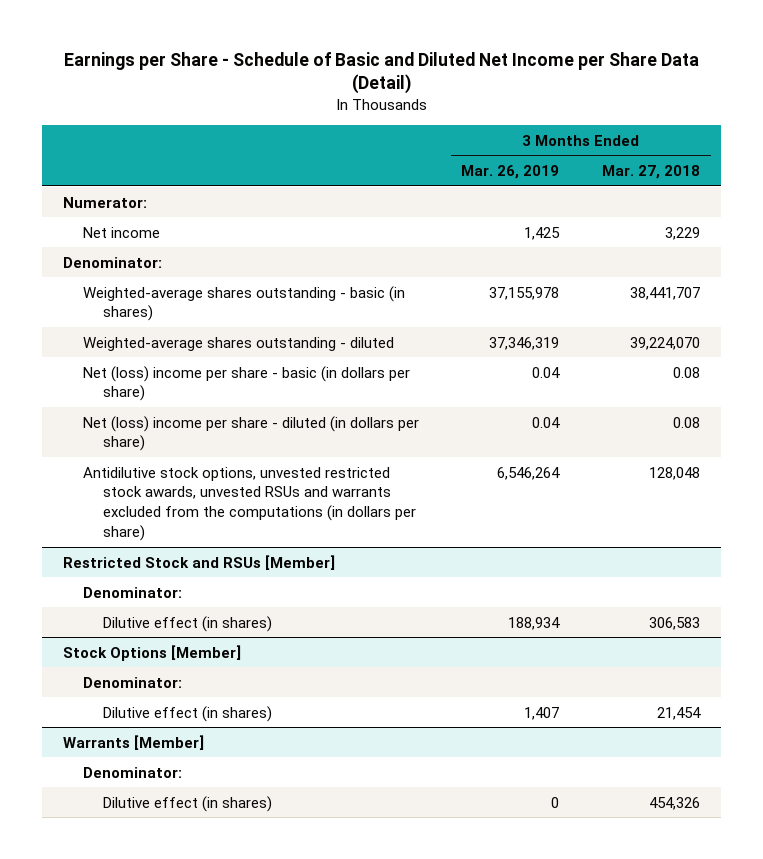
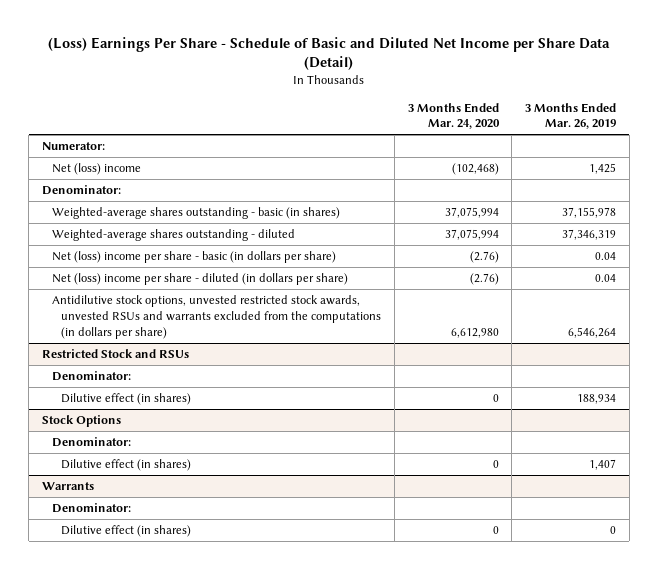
[63,51,699,95] Earnings per Share - Schedule of Basic and Diluted Net Income per Share Data (Detail) -> [47,36,610,71] (Loss) Earnings Per Share - Schedule of Basic and Diluted Net Income per Share Data (Detail)
[601,165,700,180] Mar. 27, 2018 -> none
none -> [407,102,500,130] 3 Months Ended Mar. 24, 2020
[82,226,160,238] Net income -> [51,163,141,176] Net (loss) income
[63,554,336,570] Restricted Stock and RSUs [Member] -> [41,349,189,359] Restricted Stock and RSUs
[63,644,242,661] Stock Options [Member] -> [41,415,121,428] Stock Options
[63,734,205,750] Warrants [Member] -> [41,482,94,491] Warrants

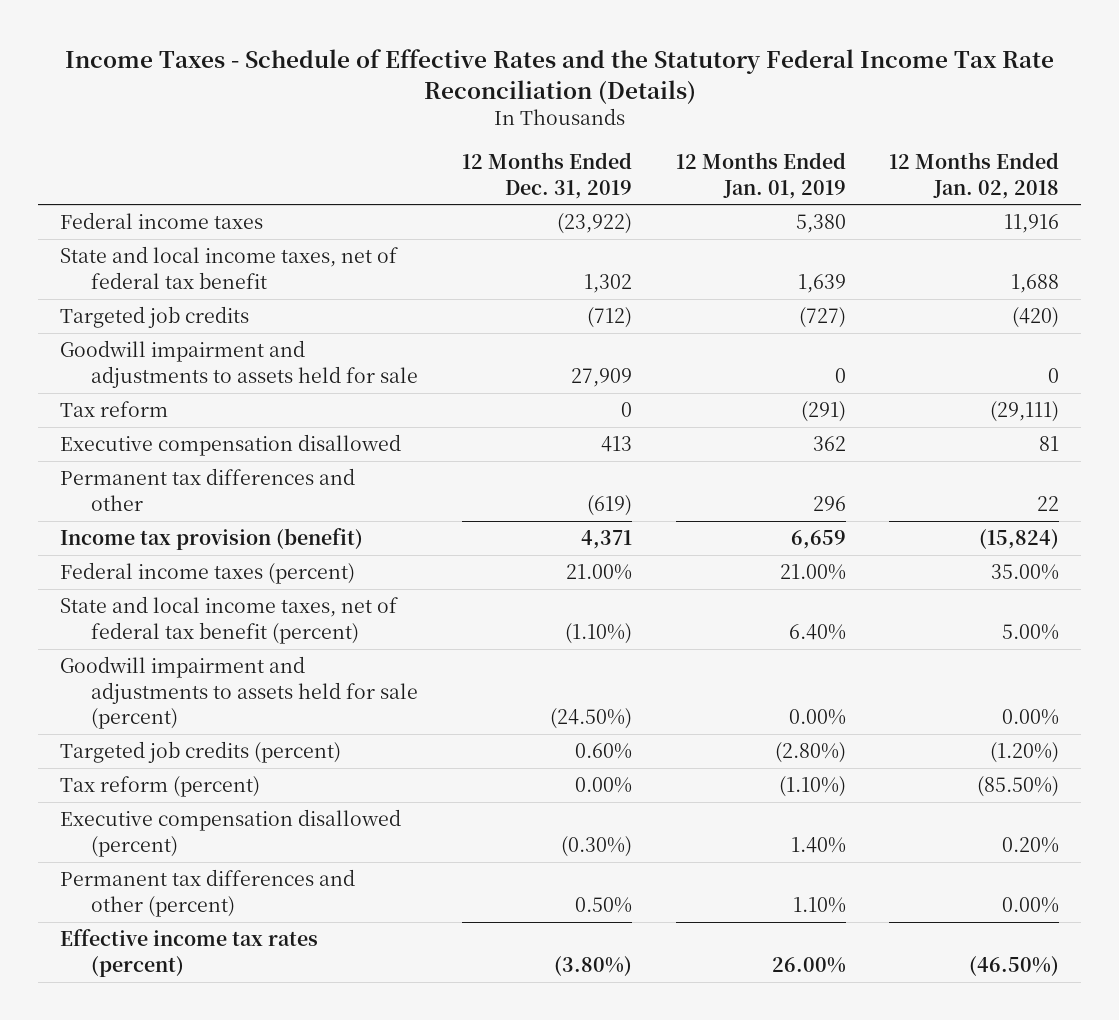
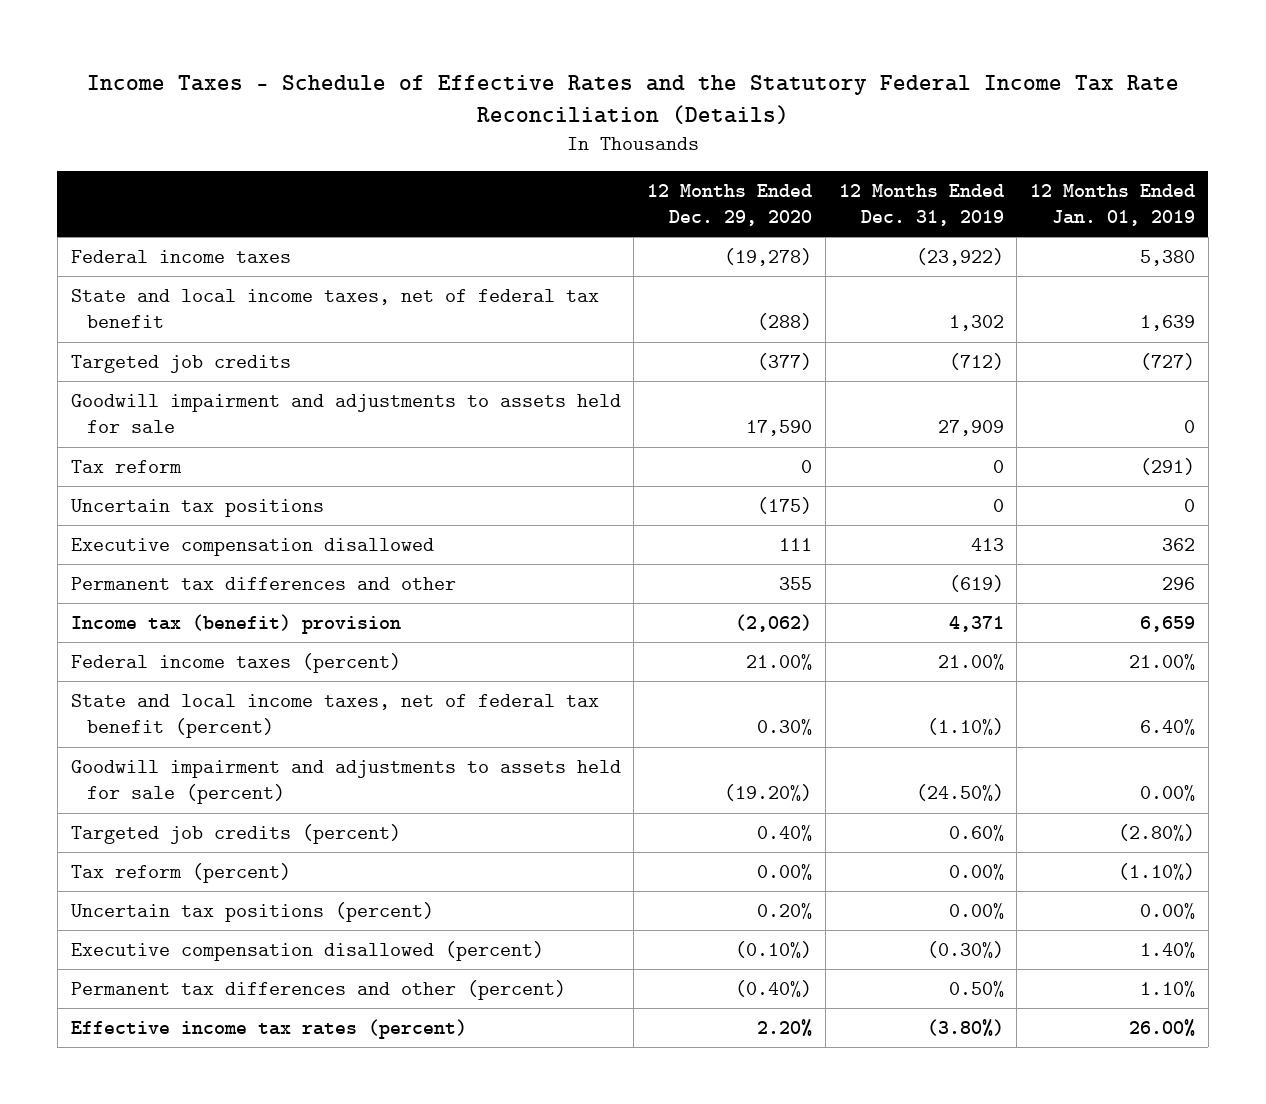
[889,152,1060,199] 12 Months Ended Jan. 02, 2018 -> none
none -> [647,183,813,226] 12 Months Ended Dec. 29, 2020
none -> [70,499,324,518] Uncertain tax positions
[59,528,363,551] Income tax provision (benefit) -> [70,614,401,635] Income tax (benefit) provision
none -> [70,902,434,923] Uncertain tax positions (percent)

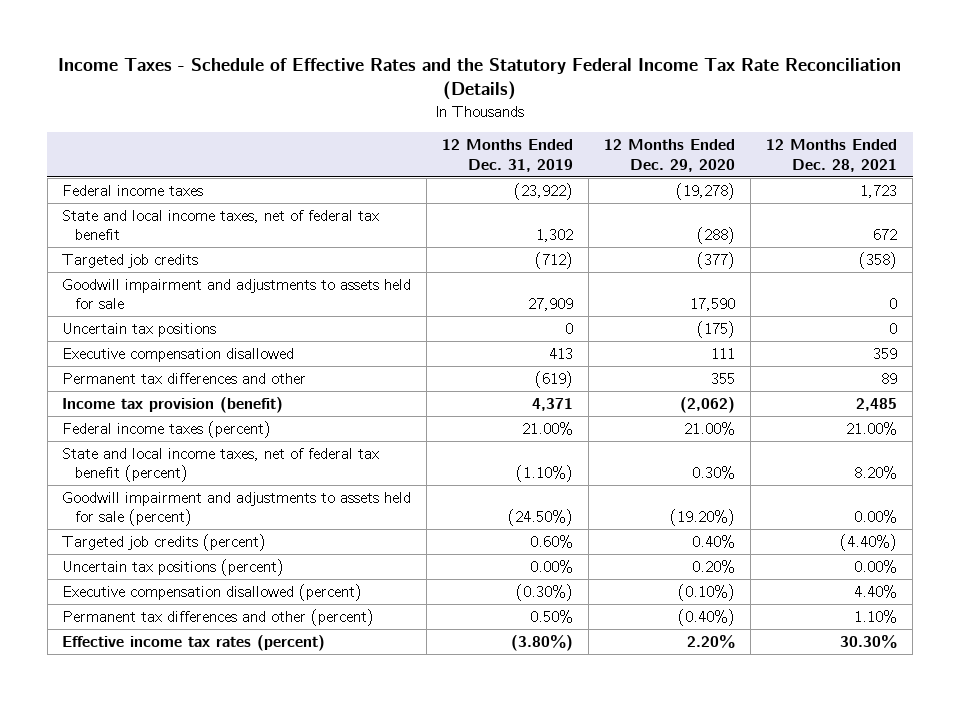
[1029,183,1195,226] 12 Months Ended Jan. 01, 2019 -> none
none -> [766,138,898,172] 12 Months Ended Dec. 28, 2021
[70,460,182,474] Tax reform -> none
[70,614,401,635] Income tax (benefit) provision -> [62,396,284,413] Income tax provision (benefit)
[70,863,291,884] Tax reform (percent) -> none

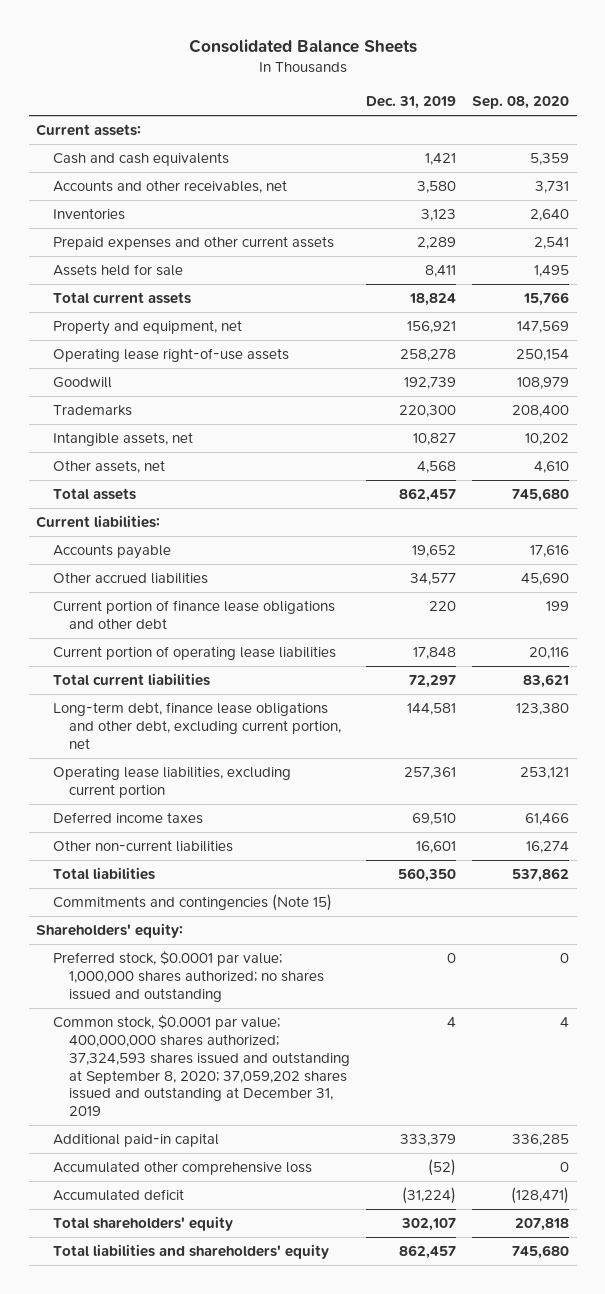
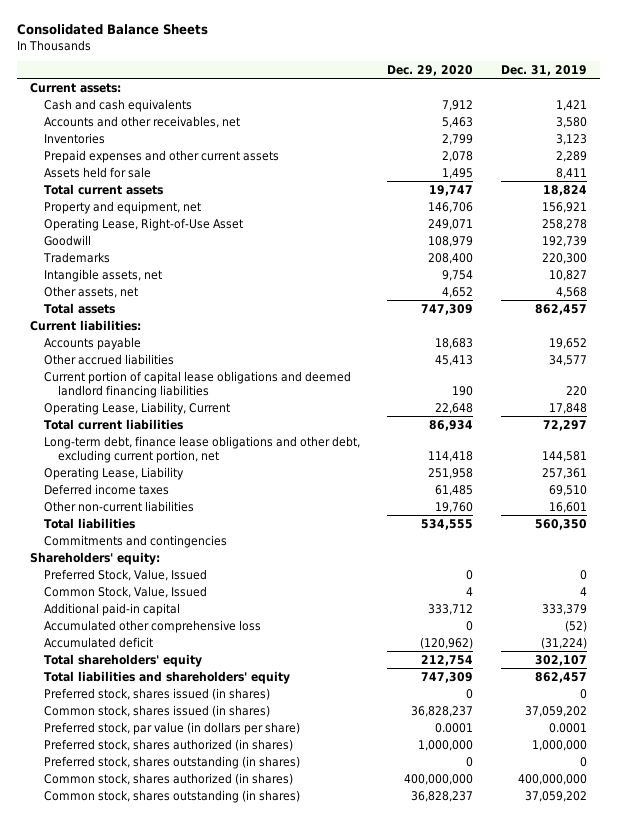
[471,96,569,110] Sep. 08, 2020 -> none
none -> [387,64,474,76] Dec. 29, 2020
[52,348,289,363] Operating lease right-of-use assets -> [44,217,244,231] Operating Lease, Right-of-Use Asset
[52,600,335,630] Current portion of finance lease obligations and other debt -> [44,370,352,398] Current portion of capital lease obligations and deemed landlord financing liabilities
[52,646,336,661] Current portion of operating lease liabilities -> [44,401,231,415] Operating Lease, Liability, Current
[52,766,291,799] Operating lease liabilities, excluding current portion -> [44,466,185,480] Operating Lease, Liability
[52,894,332,912] Commitments and contingencies (Note 15) -> [44,534,228,548] Commitments and contingencies
[52,951,325,1002] Preferred stock, $0.0001 par value; 1,000,000 shares authorized; no shares issued and outstanding -> [44,568,208,581] Preferred Stock, Value, Issued
[52,1015,351,1117] Common stock, $0.0001 par value; 400,000,000 shares authorized; 37,324,593 shares issued and outstanding at September 8, 2020; 37,059,202 shares issued and outstanding at December 31, 2019 -> [44,585,208,598] Common Stock, Value, Issued
none -> [44,687,271,700] Preferred stock, shares issued (in shares)
none -> [44,704,271,717] Common stock, shares issued (in shares)
none -> [44,721,301,735] Preferred stock, par value (in dollars per share)
none -> [44,738,294,751] Preferred stock, shares authorized (in shares)
none -> [44,755,301,769] Preferred stock, shares outstanding (in shares)
none -> [44,772,294,785] Common stock, shares authorized (in shares)
none -> [44,789,301,803] Common stock, shares outstanding (in shares)

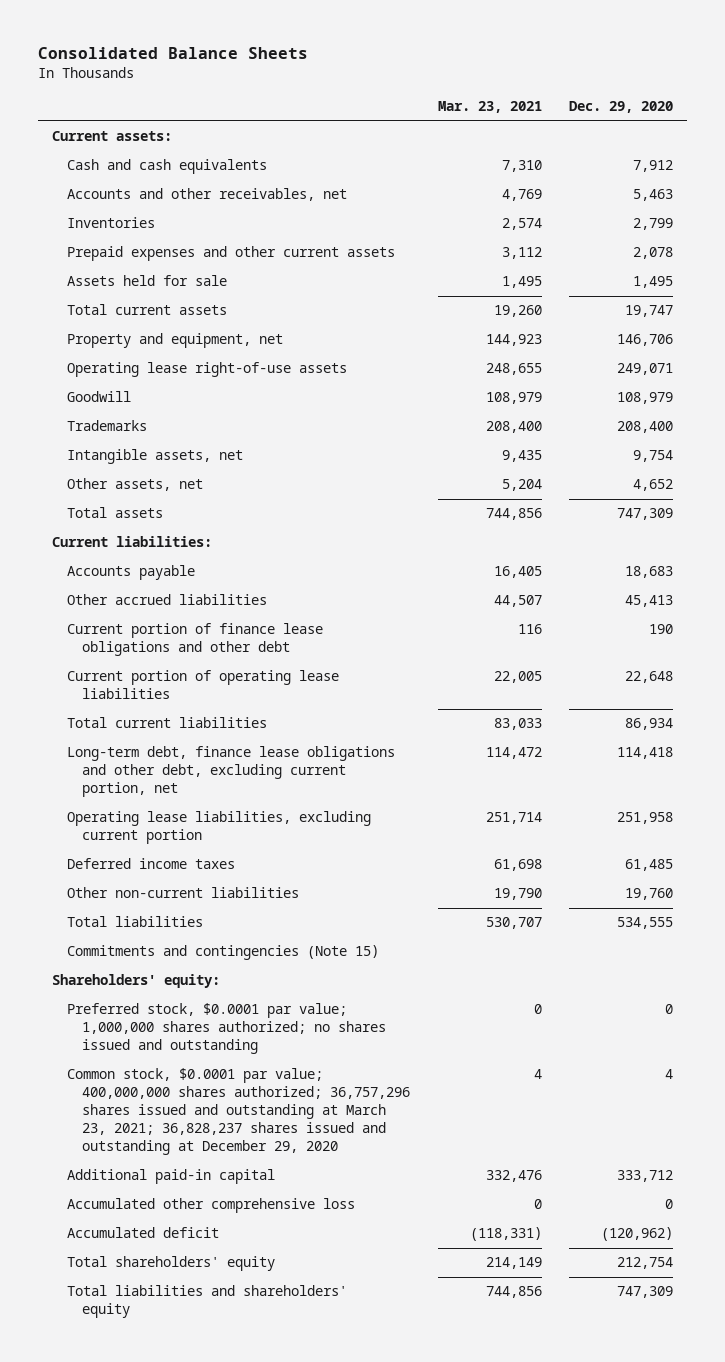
[500,64,587,76] Dec. 31, 2019 -> none
none -> [437,101,542,114] Mar. 23, 2021
[44,217,244,231] Operating Lease, Right-of-Use Asset -> [66,362,347,378] Operating lease right-of-use assets
[44,370,352,398] Current portion of capital lease obligations and deemed landlord financing liabilities -> [66,623,323,657] Current portion of finance lease obligations and other debt
[44,401,231,415] Operating Lease, Liability, Current -> [66,670,339,700] Current portion of operating lease liabilities
[44,466,185,480] Operating Lease, Liability -> [66,811,371,845] Operating lease liabilities, excluding current portion
[44,534,228,548] Commitments and contingencies -> [66,945,379,961] Commitments and contingencies (Note 15)
[44,568,208,581] Preferred Stock, Value, Issued -> [66,1003,387,1055] Preferred stock, $0.0001 par value; 1,000,000 shares authorized; no shares issued and outstanding
[44,585,208,598] Common Stock, Value, Issued -> [66,1068,411,1156] Common stock, $0.0001 par value; 400,000,000 shares authorized; 36,757,296 shares issued and outstanding at March 23, 2021; 36,828,237 shares issued and outstanding at December 29, 2020
[44,687,271,700] Preferred stock, shares issued (in shares) -> none
[44,704,271,717] Common stock, shares issued (in shares) -> none
[44,721,301,735] Preferred stock, par value (in dollars per share) -> none
[44,738,294,751] Preferred stock, shares authorized (in shares) -> none
[44,755,301,769] Preferred stock, shares outstanding (in shares) -> none
[44,772,294,785] Common stock, shares authorized (in shares) -> none
[44,789,301,803] Common stock, shares outstanding (in shares) -> none

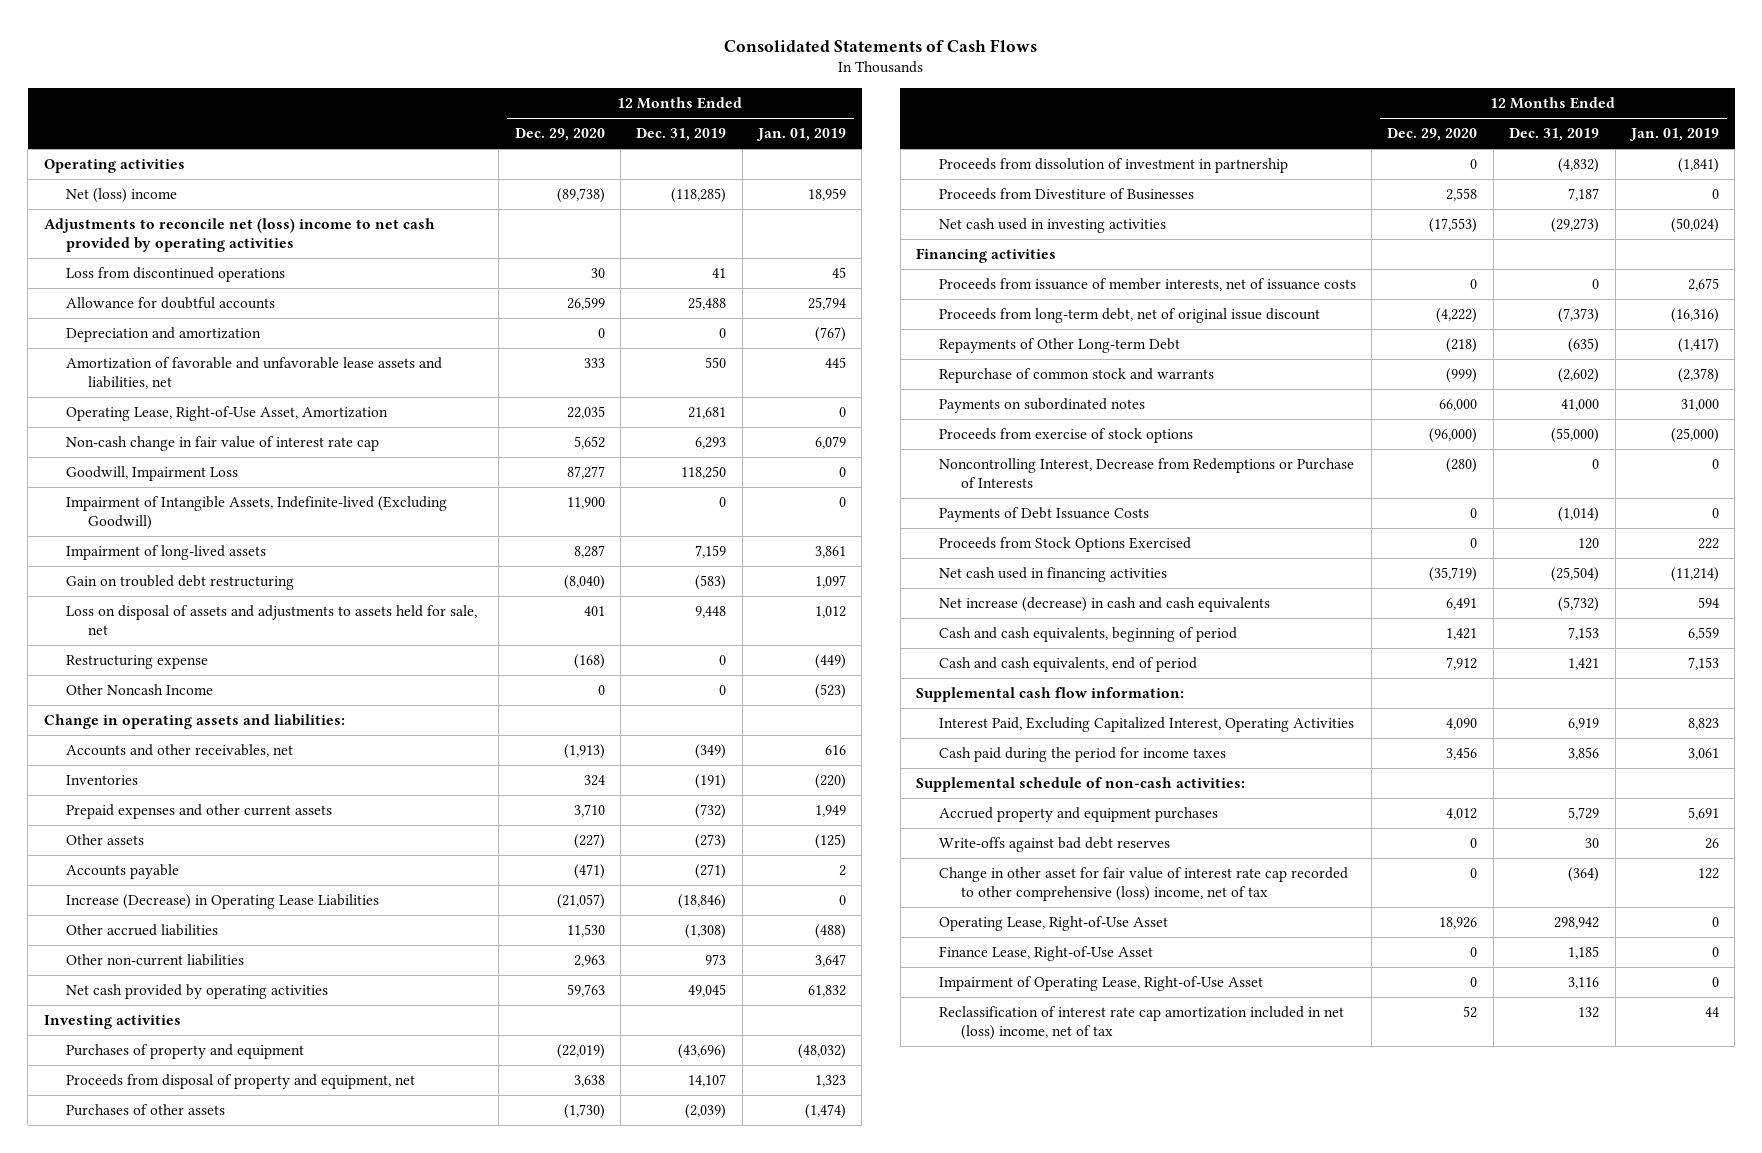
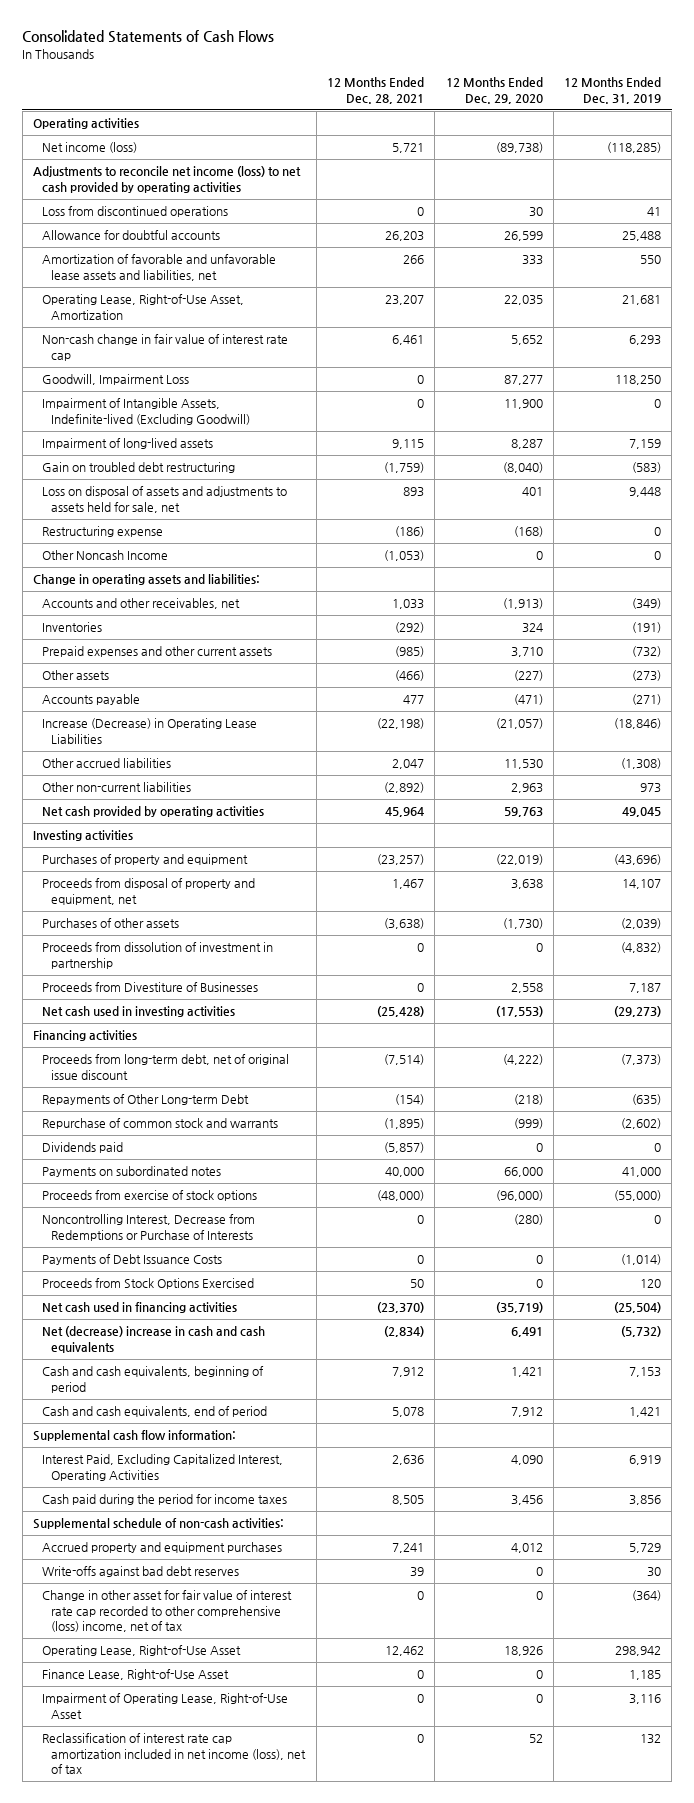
[756,128,847,142] Jan. 01, 2019 -> none
none -> [326,77,424,104] 12 Months Ended Dec. 28, 2021
[65,188,177,204] Net (loss) income -> [42,142,138,154] Net income (loss)
[43,218,435,253] Adjustments to reconcile net (loss) income to net cash provided by operating activities -> [32,166,301,193] Adjustments to reconcile net income (loss) to net cash provided by operating activities
[65,327,261,343] Depreciation and amortization -> none
[938,278,1356,292] Proceeds from issuance of member interests, net of issuance costs -> none
none -> [42,1142,124,1154] Dividends paid
[938,597,1270,613] Net increase (decrease) in cash and cash equivalents -> [42,1326,266,1353] Net (decrease) increase in cash and cash equivalents
[938,1006,1344,1041] Reclassification of interest rate cap amortization included in net (loss) income, net of tax -> [42,1733,307,1775] Reclassification of interest rate cap amortization included in net income (loss), net of tax

